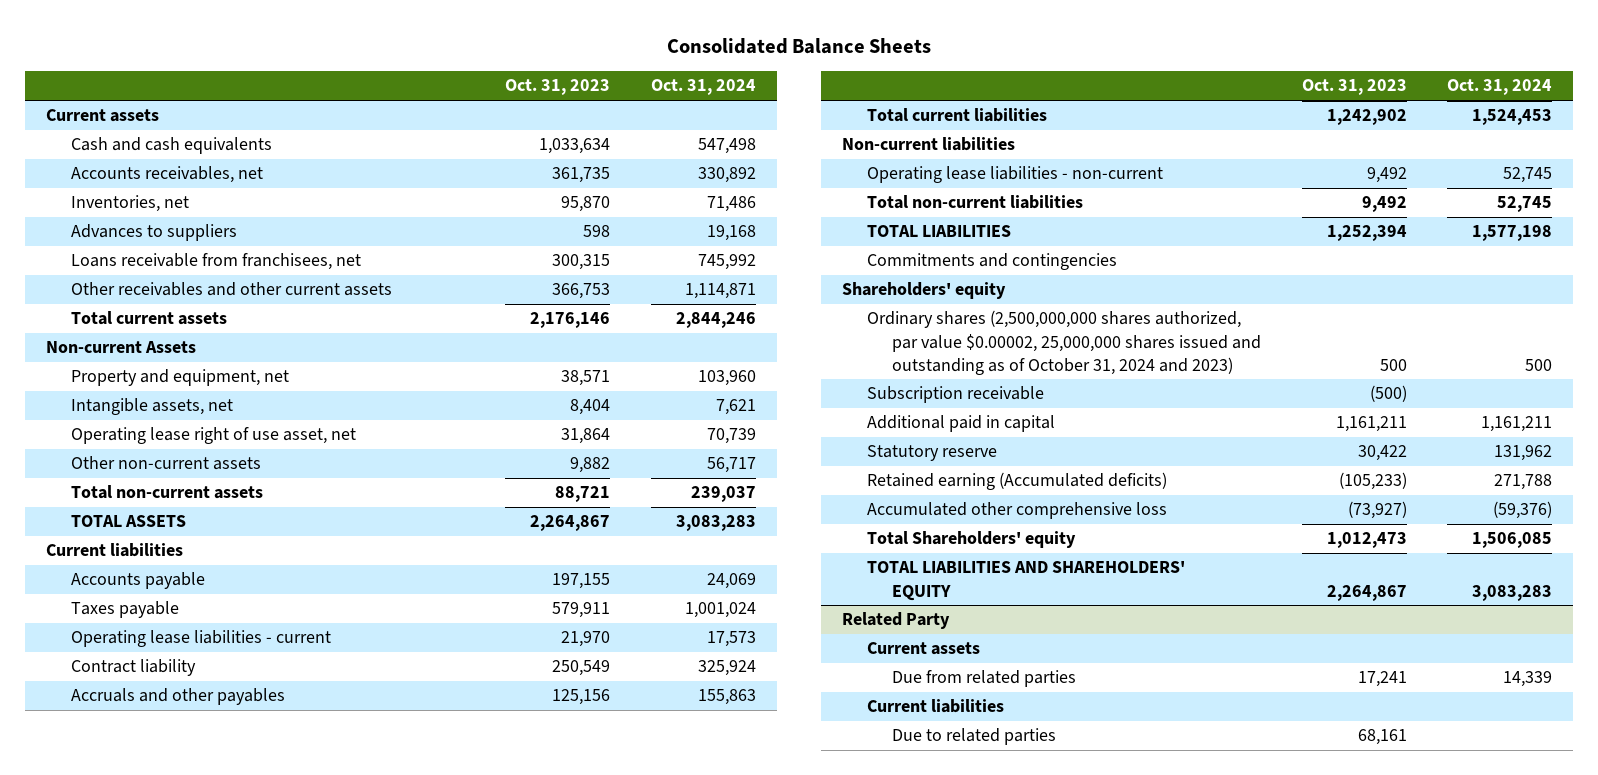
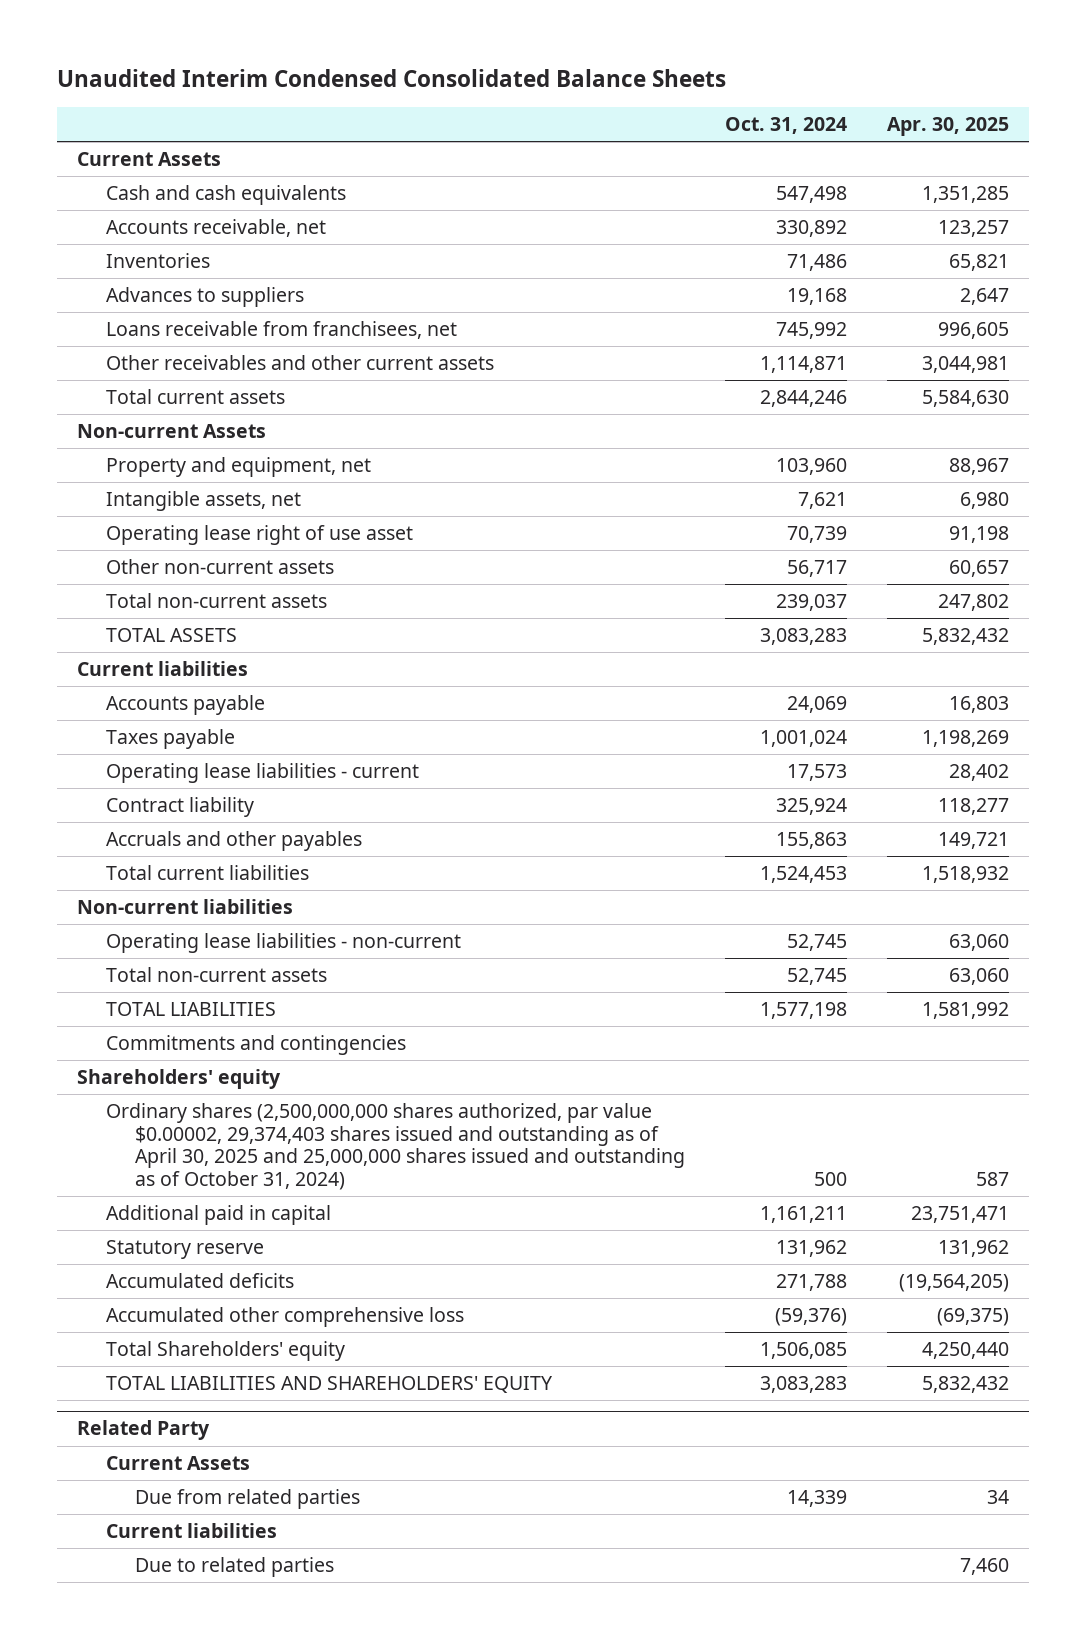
[667,38,932,55] Consolidated Balance Sheets -> [57,69,727,88] Unaudited Interim Condensed Consolidated Balance Sheets
[505,79,611,96] Oct. 31, 2023 -> none
none -> [886,117,1009,137] Apr. 30, 2025
[45,109,159,123] Current assets -> [77,152,222,167] Current Assets
[70,166,263,184] Accounts receivables, net -> [105,219,326,238] Accounts receivable, net
[70,195,189,213] Inventories, net -> [105,253,210,269] Inventories
[70,427,356,445] Operating lease right of use asset, net -> [105,525,413,546] Operating lease right of use asset
[866,195,1083,210] Total non-current liabilities -> [105,967,327,983] Total non-current assets
[866,386,1044,404] Subscription receivable -> none
[866,310,1261,375] Ordinary shares (2,500,000,000 shares authorized, par value $0.00002, 25,000,000 shares issued and outstanding as of October 31, 2024 and 2023) -> [105,1103,685,1190] Ordinary shares (2,500,000,000 shares authorized, par value $0.00002, 29,374,403 shares issued and outstanding as of April 30, 2025 and 25,000,000 shares issued and outstanding as of October 31, 2024)
[866,472,1167,491] Retained earning (Accumulated deficits) -> [105,1273,294,1289] Accumulated deficits
[866,642,980,656] Current assets -> [105,1456,250,1471] Current Assets

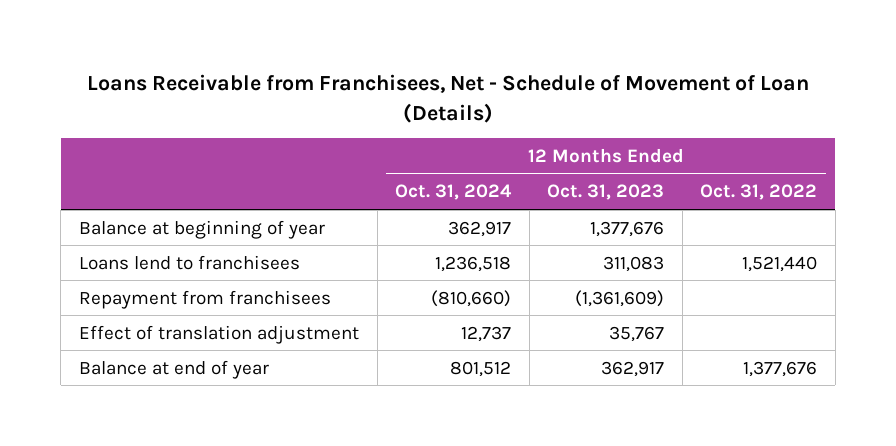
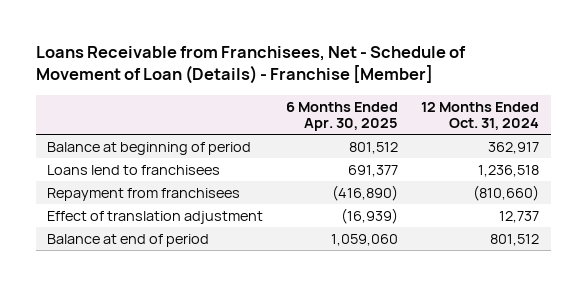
[87,74,810,123] Loans Receivable from Franchisees, Net - Schedule of Movement of Loan (Details) -> [35,45,466,85] Loans Receivable from Franchisees, Net - Schedule of Movement of Loan (Details) - Franchise [Member]
[547,184,665,201] Oct. 31, 2023 -> none
[700,184,818,201] Oct. 31, 2022 -> none
none -> [286,101,399,132] 6 Months Ended Apr. 30, 2025
[78,219,325,239] Balance at beginning of year -> [47,141,252,155] Balance at beginning of period
[78,359,269,379] Balance at end of year -> [47,233,210,247] Balance at end of period

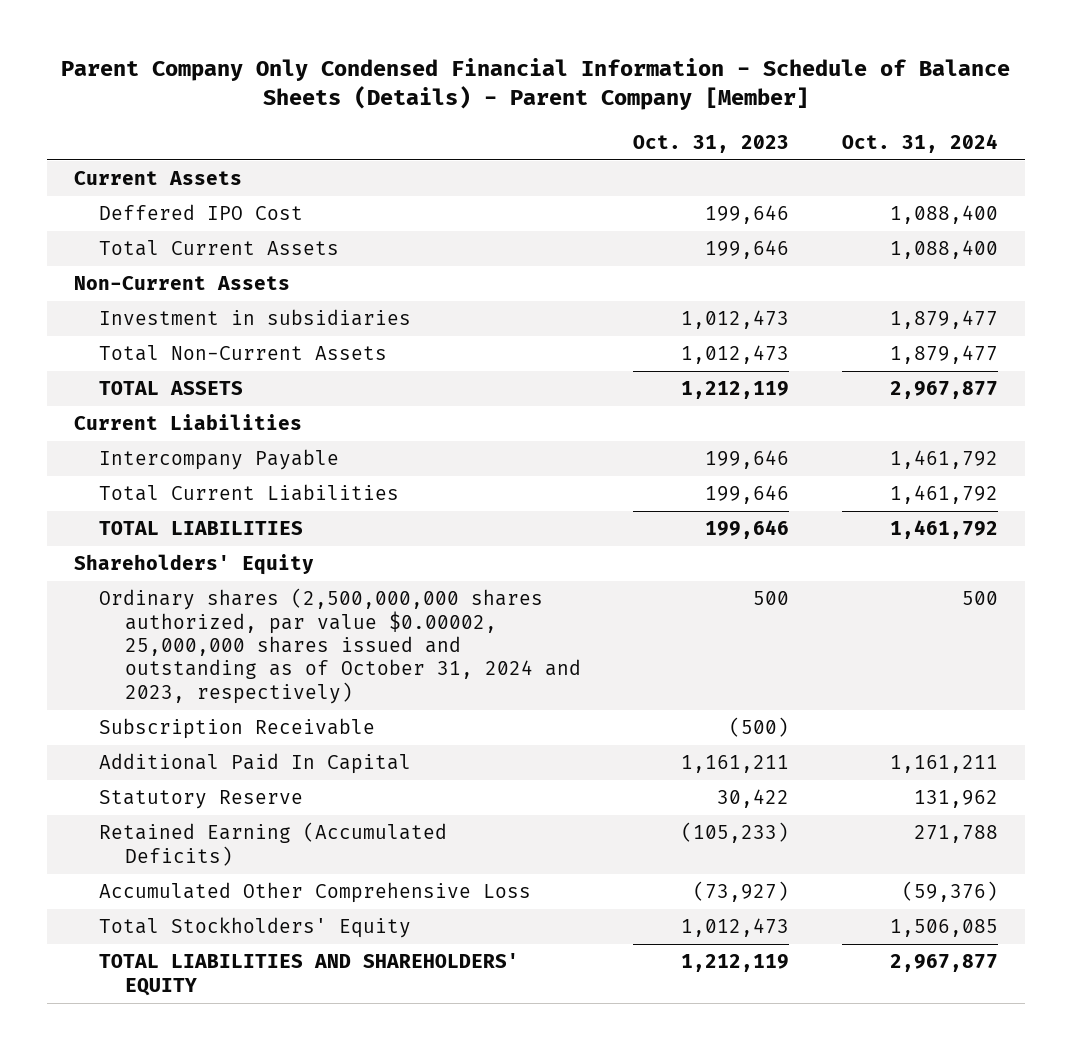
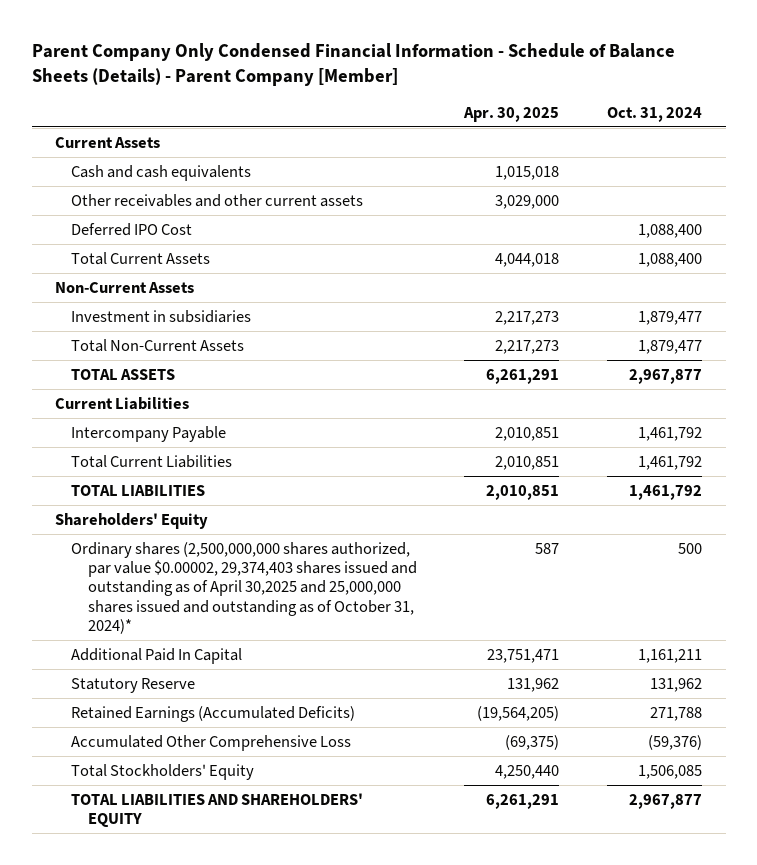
[633,134,790,153] Oct. 31, 2023 -> none
none -> [463,107,560,123] Apr. 30, 2025
none -> [71,164,252,181] Cash and cash equivalents
none -> [71,193,364,207] Other receivables and other current assets
[99,204,304,221] Deffered IPO Cost -> [71,222,193,236] Deferred IPO Cost
[99,718,376,740] Subscription Receivable -> none
[99,588,581,704] Ordinary shares (2,500,000,000 shares authorized, par value $0.00002, 25,000,000 shares issued and outstanding as of October 31, 2024 and 2023, respectively) -> [71,541,417,634] Ordinary shares (2,500,000,000 shares authorized, par value $0.00002, 29,374,403 shares issued and outstanding as of April 30,2025 and 25,000,000 shares issued and outstanding as of October 31, 2024)*
[99,822,448,866] Retained Earning (Accumulated Deficits) -> [71,705,356,722] Retained Earnings (Accumulated Deficits)

